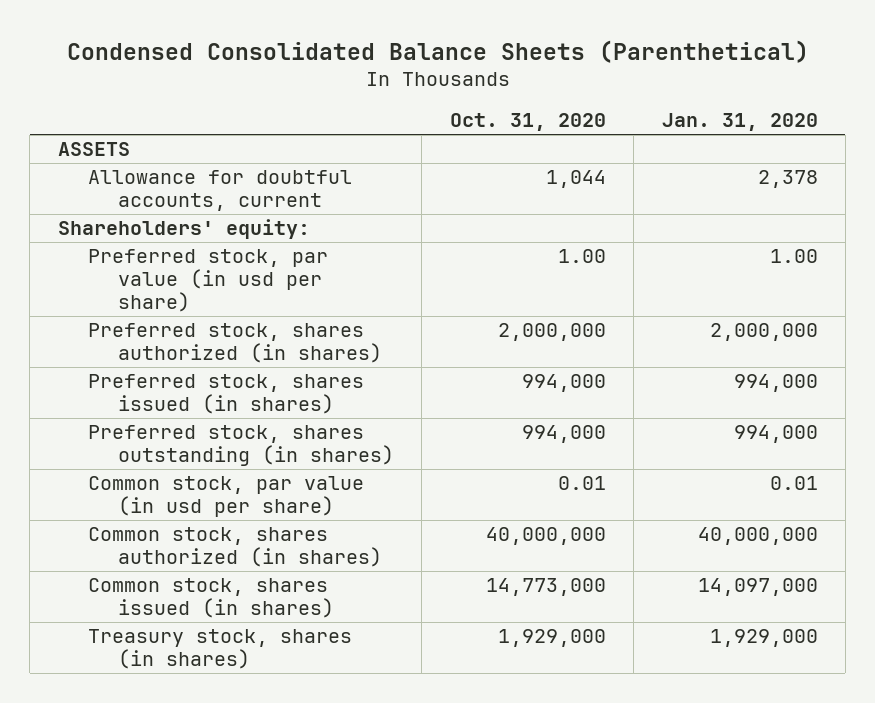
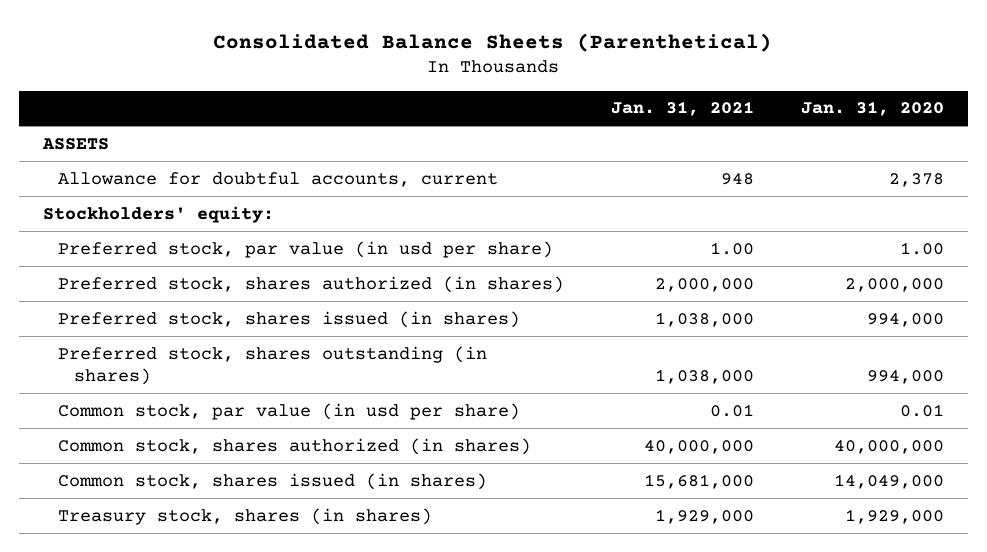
[66,40,809,64] Condensed Consolidated Balance Sheets (Parenthetical) -> [213,32,773,52] Consolidated Balance Sheets (Parenthetical)
[449,113,606,132] Oct. 31, 2020 -> none
none -> [611,101,755,117] Jan. 31, 2021
[57,219,310,240] Shareholders' equity: -> [42,205,274,223] Stockholders' equity:
[697,578,818,597] 14,097,000 -> [834,473,945,489] 14,049,000

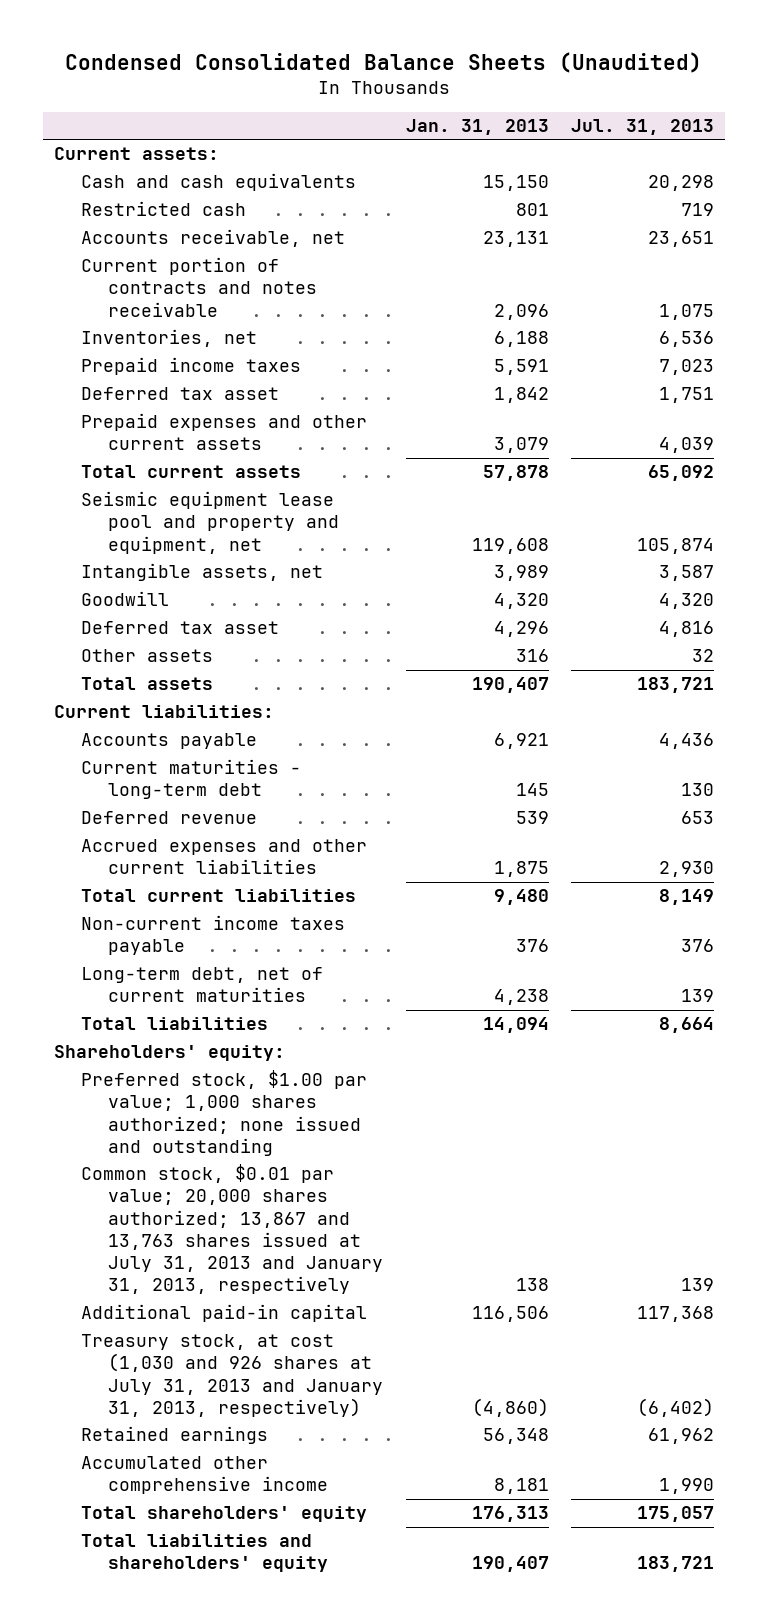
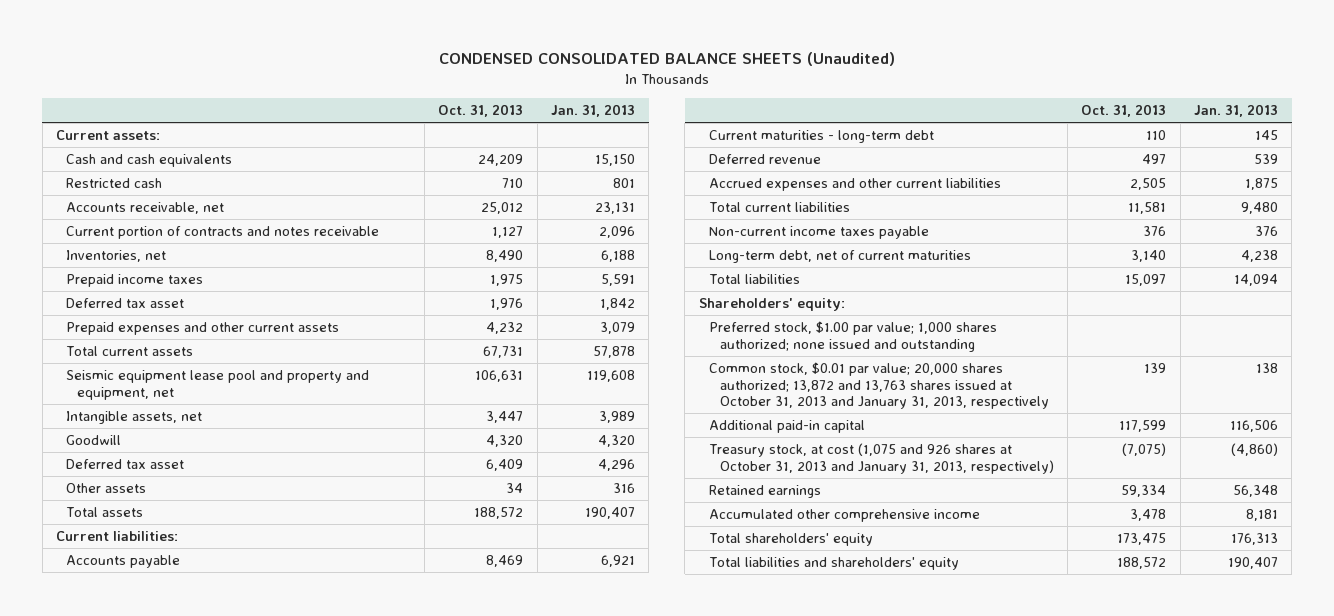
[64,52,702,74] Condensed Consolidated Balance Sheets (Unaudited) -> [438,52,895,67] CONDENSED CONSOLIDATED BALANCE SHEETS (Unaudited)
[570,119,714,136] Jul. 31, 2013 -> none
none -> [438,104,524,118] Oct. 31, 2013
[81,1164,384,1295] Common stock, $0.01 par value; 20,000 shares authorized; 13,867 and 13,763 shares issued at July 31, 2013 and January 31, 2013, respectively -> [709,362,1049,410] Common stock, $0.01 par value; 20,000 shares authorized; 13,872 and 13,763 shares issued at October 31, 2013 and January 31, 2013, respectively
[81,1334,384,1417] Treasury stock, at cost (1,030 and 926 shares at July 31, 2013 and January 31, 2013, respectively) -> [709,443,1054,474] Treasury stock, at cost (1,075 and 926 shares at October 31, 2013 and January 31, 2013, respectively)

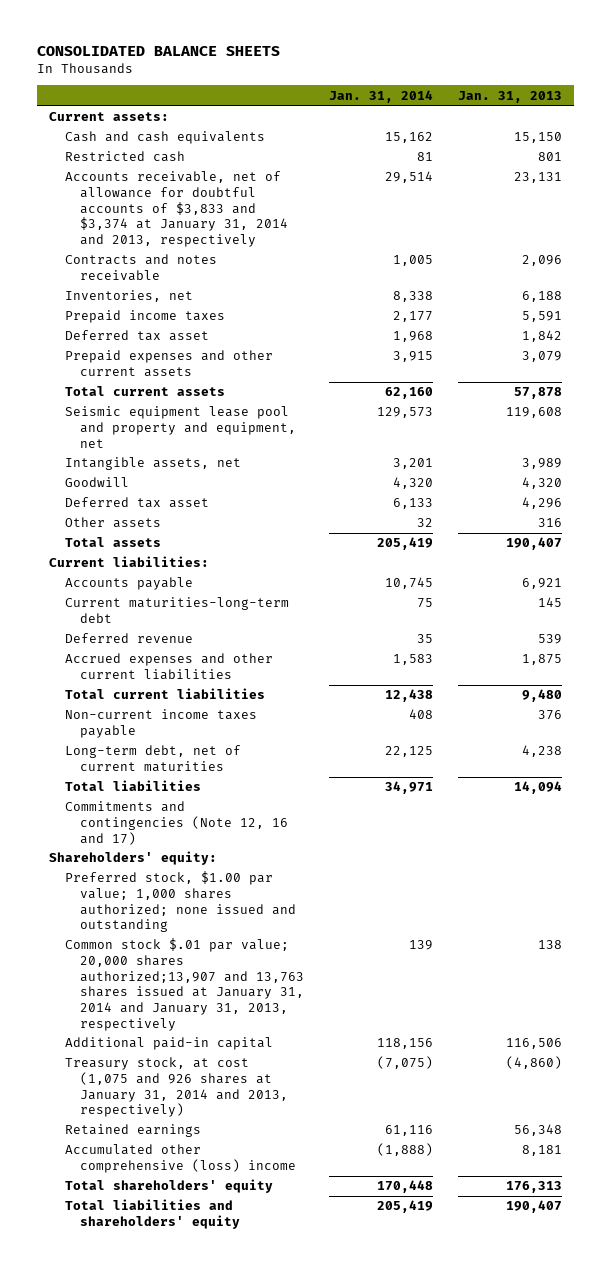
[438,52,895,67] CONDENSED CONSOLIDATED BALANCE SHEETS (Unaudited) -> [36,46,280,57] CONSOLIDATED BALANCE SHEETS
[438,104,524,118] Oct. 31, 2013 -> none
none -> [328,89,433,103] Jan. 31, 2014
[66,202,225,215] Accounts receivable, net -> [64,171,288,247] Accounts receivable, net of allowance for doubtful accounts of $3,833 and $3,374 at January 31, 2014 and 2013, respectively
[66,226,380,240] Current portion of contracts and notes receivable -> [64,254,217,282] Contracts and notes receivable
[709,130,935,144] Current maturities - long-term debt -> [64,597,289,624] Current maturities-long-term debt
none -> [64,801,288,845] Commitments and contingencies (Note 12, 16 and 17)
[709,362,1049,410] Common stock, $0.01 par value; 20,000 shares authorized; 13,872 and 13,763 shares issued at October 31, 2013 and January 31, 2013, respectively -> [64,938,304,1031] Common stock $.01 par value; 20,000 shares authorized;13,907 and 13,763 shares issued at January 31, 2014 and January 31, 2013, respectively
[709,443,1054,474] Treasury stock, at cost (1,075 and 926 shares at October 31, 2013 and January 31, 2013, respectively) -> [64,1057,288,1118] Treasury stock, at cost (1,075 and 926 shares at January 31, 2014 and 2013, respectively)
[709,509,981,523] Accumulated other comprehensive income -> [64,1144,296,1174] Accumulated other comprehensive (loss) income

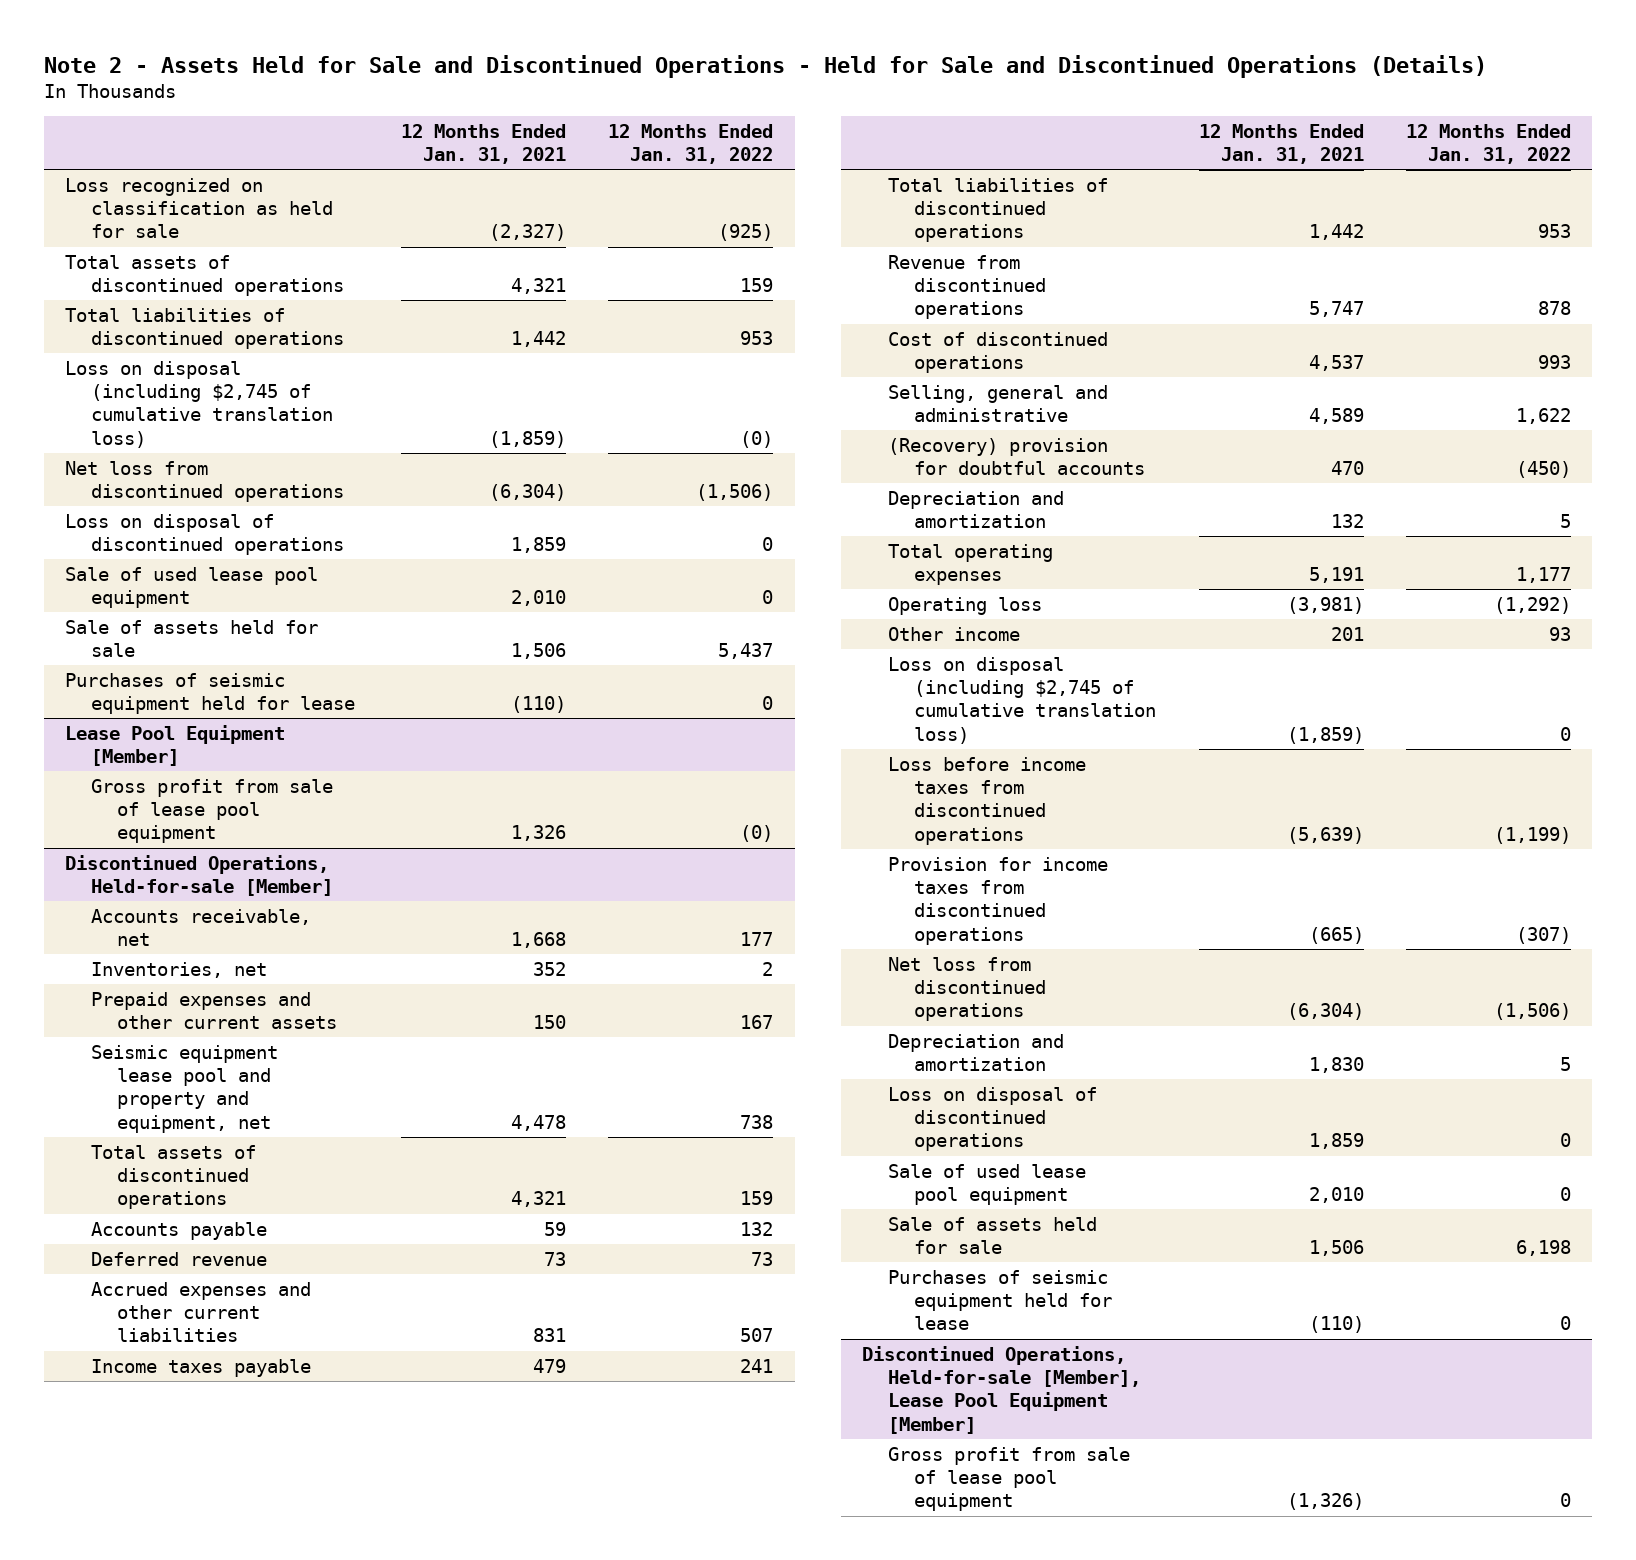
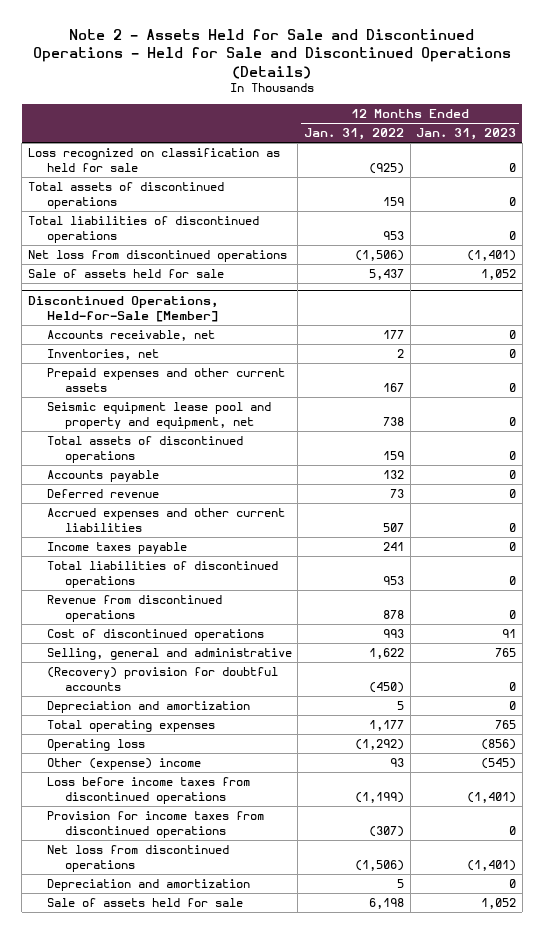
[401,123,567,165] 12 Months Ended Jan. 31, 2021 -> none
none -> [416,128,517,141] Jan. 31, 2023
[64,360,333,448] Loss on disposal (including $2,745 of cumulative translation loss) -> none
[64,513,344,556] Loss on disposal of discontinued operations -> none
[64,566,318,609] Sale of used lease pool equipment -> none
[64,672,355,715] Purchases of seismic equipment held for lease -> none
[64,724,285,767] Lease Pool Equipment [Member] -> none
[90,778,333,844] Gross profit from sale of lease pool equipment -> none
[64,854,333,897] Discontinued Operations, Held-for-sale [Member] -> [27,295,218,322] Discontinued Operations, Held-for-Sale [Member]
[888,656,1157,744] Loss on disposal (including $2,745 of cumulative translation loss) -> none
[888,626,1021,641] Other income -> [46,758,201,771] Other (expense) income
[888,1086,1098,1152] Loss on disposal of discontinued operations -> none
[888,1163,1087,1206] Sale of used lease pool equipment -> none
[888,1269,1113,1331] Purchases of seismic equipment held for lease -> none
[862,1345,1142,1434] Discontinued Operations, Held-for-sale [Member], Lease Pool Equipment [Member] -> none
[888,1446,1131,1512] Gross profit from sale of lease pool equipment -> none

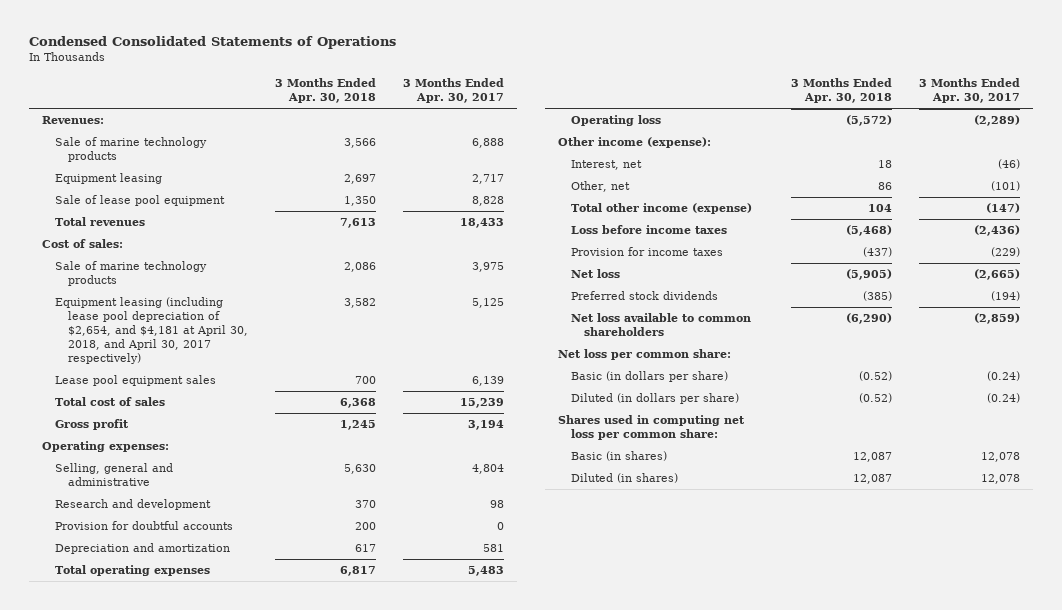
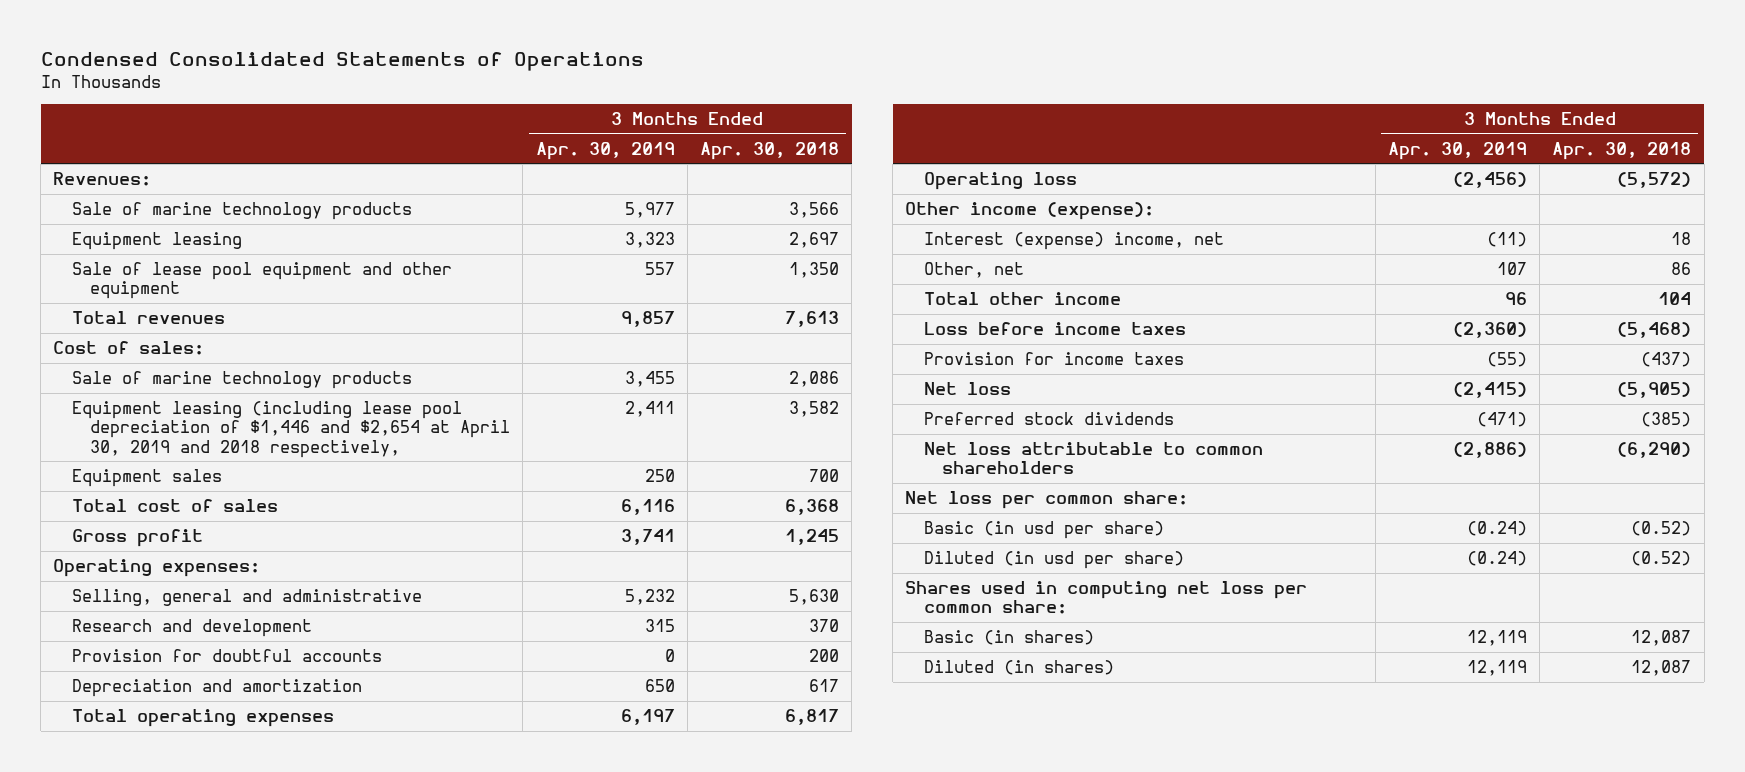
[402,78,504,104] 3 Months Ended Apr. 30, 2017 -> none
none -> [535,141,675,160] Apr. 30, 2019
[55,195,226,207] Sale of lease pool equipment -> [71,261,452,300] Sale of lease pool equipment and other equipment
[55,297,248,364] Equipment leasing (including lease pool depreciation of $2,654, and $4,181 at April 30, 2018, and April 30, 2017 respectively) -> [71,400,511,458] Equipment leasing (including lease pool depreciation of $1,446 and $2,654 at April 30, 2019 and 2018 respectively,
[55,375,217,387] Lease pool equipment sales -> [71,468,222,487] Equipment sales
[571,160,643,171] Interest, net -> [923,231,1224,250] Interest (expense) income, net
[571,203,753,215] Total other income (expense) -> [923,291,1121,305] Total other income
[571,313,752,337] Net loss available to common shareholders -> [923,441,1263,475] Net loss attributable to common shareholders
[571,371,729,383] Basic (in dollars per share) -> [923,520,1164,539] Basic (in usd per share)
[571,393,740,405] Diluted (in dollars per share) -> [923,550,1184,569] Diluted (in usd per share)

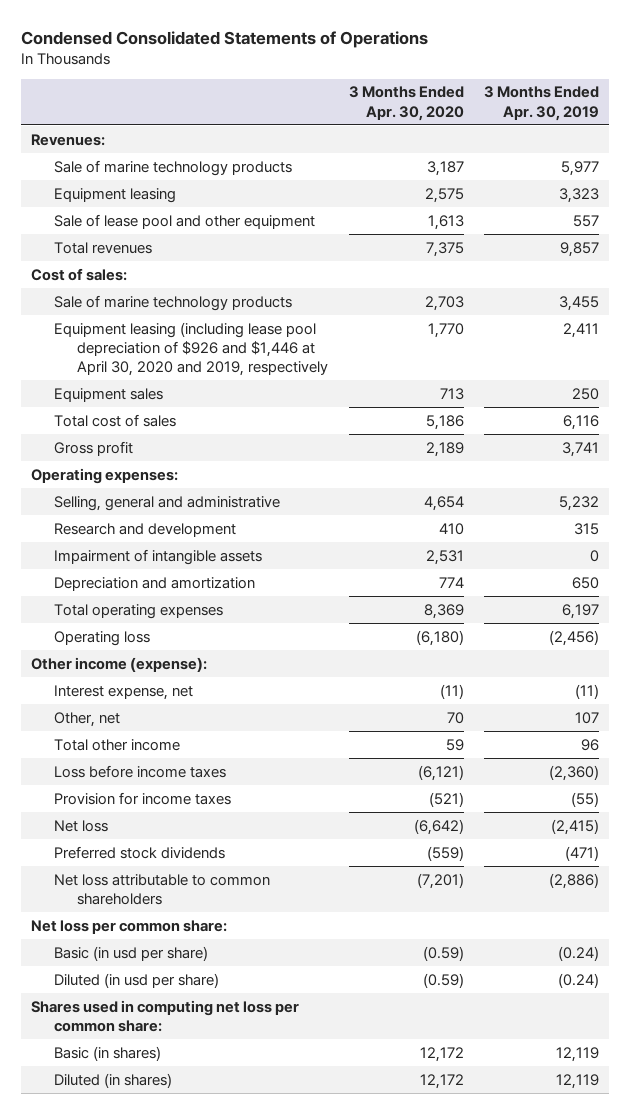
[700,141,840,160] Apr. 30, 2018 -> none
none -> [348,86,464,121] 3 Months Ended Apr. 30, 2020
[71,261,452,300] Sale of lease pool equipment and other equipment -> [54,213,316,229] Sale of lease pool and other equipment
[71,400,511,458] Equipment leasing (including lease pool depreciation of $1,446 and $2,654 at April 30, 2019 and 2018 respectively, -> [54,321,329,377] Equipment leasing (including lease pool depreciation of $926 and $1,446 at April 30, 2020 and 2019, respectively
[71,648,382,662] Provision for doubtful accounts -> none
none -> [54,548,263,565] Impairment of intangible assets
[923,231,1224,250] Interest (expense) income, net -> [54,684,194,700] Interest expense, net

